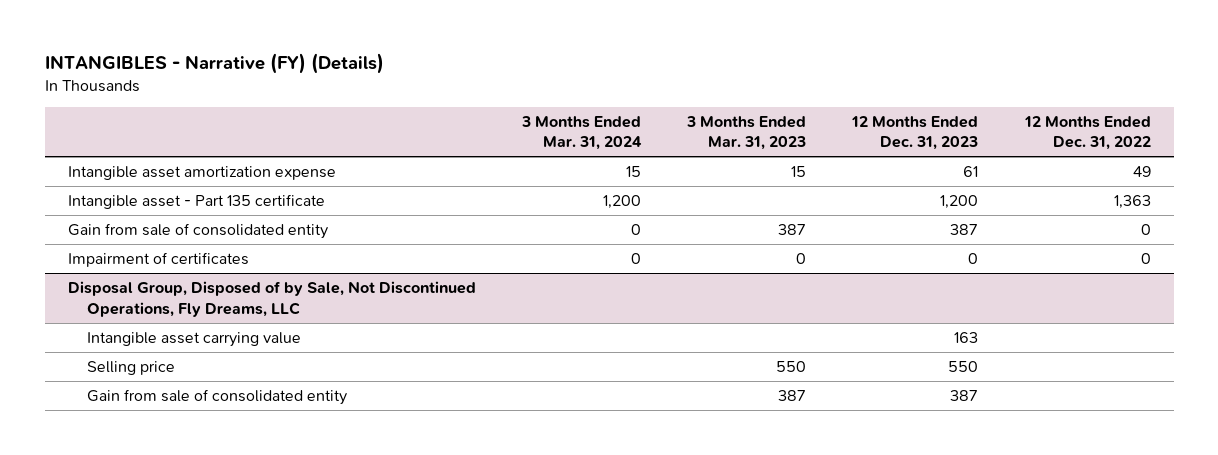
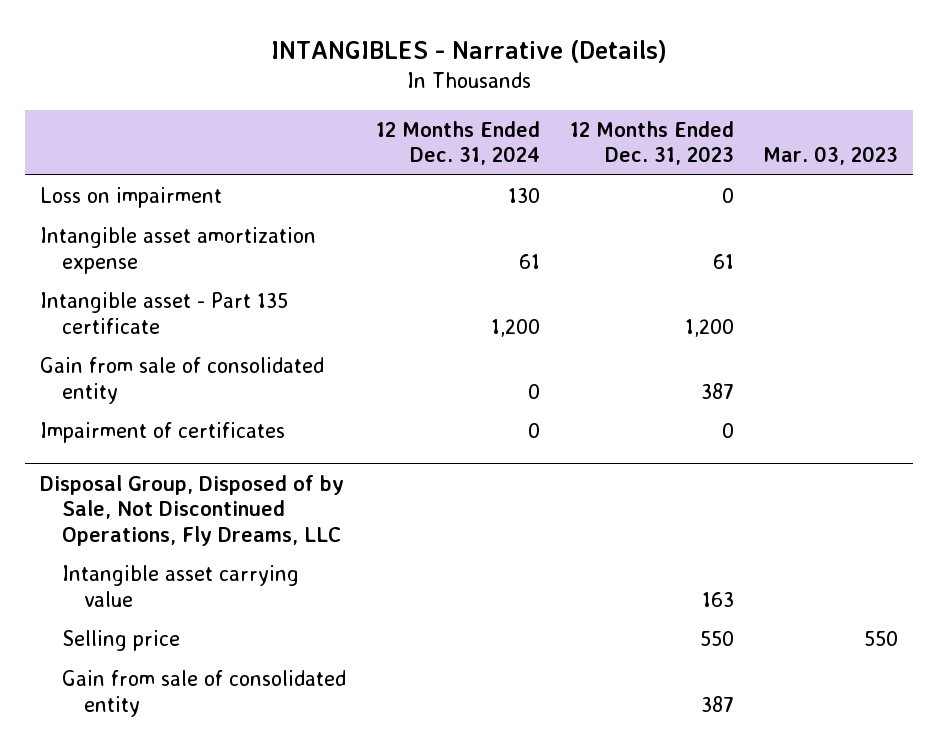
[44,53,384,75] INTANGIBLES - Narrative (FY) (Details) -> [271,39,668,63] INTANGIBLES - Narrative (Details)
[520,115,642,151] 3 Months Ended Mar. 31, 2024 -> none
[686,115,807,151] 3 Months Ended Mar. 31, 2023 -> none
[1023,115,1151,151] 12 Months Ended Dec. 31, 2022 -> none
none -> [375,120,540,166] 12 Months Ended Dec. 31, 2024
none -> [763,146,899,166] Mar. 03, 2023
none -> [39,187,222,209] Loss on impairment

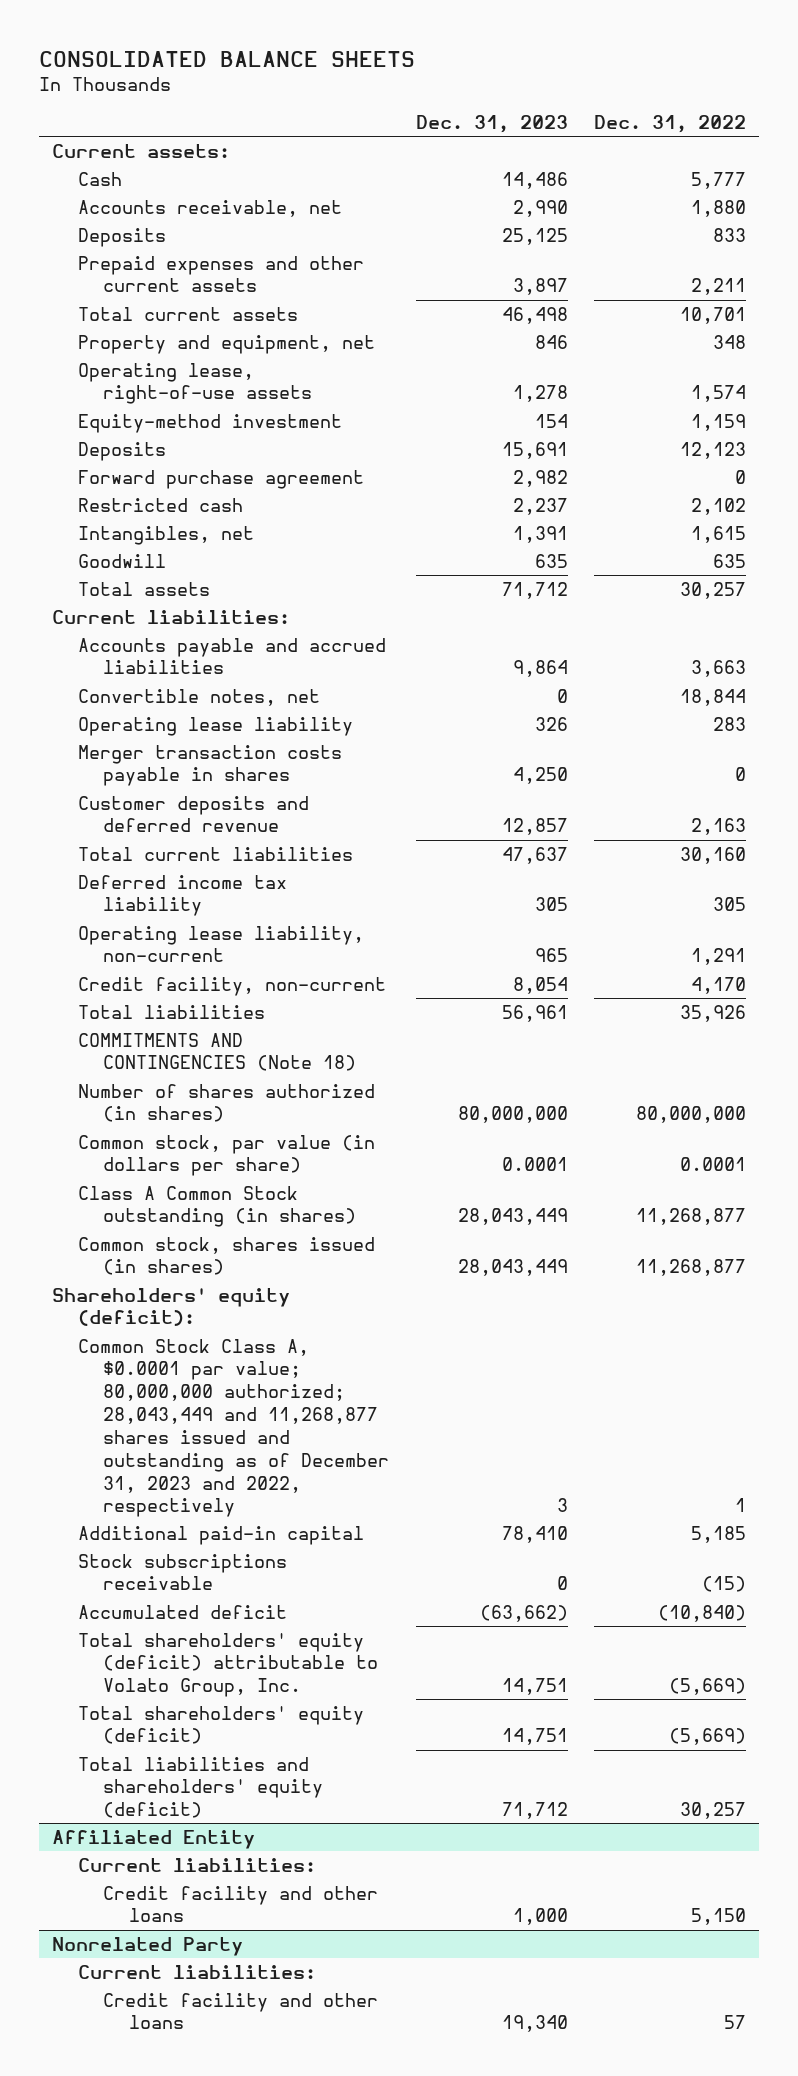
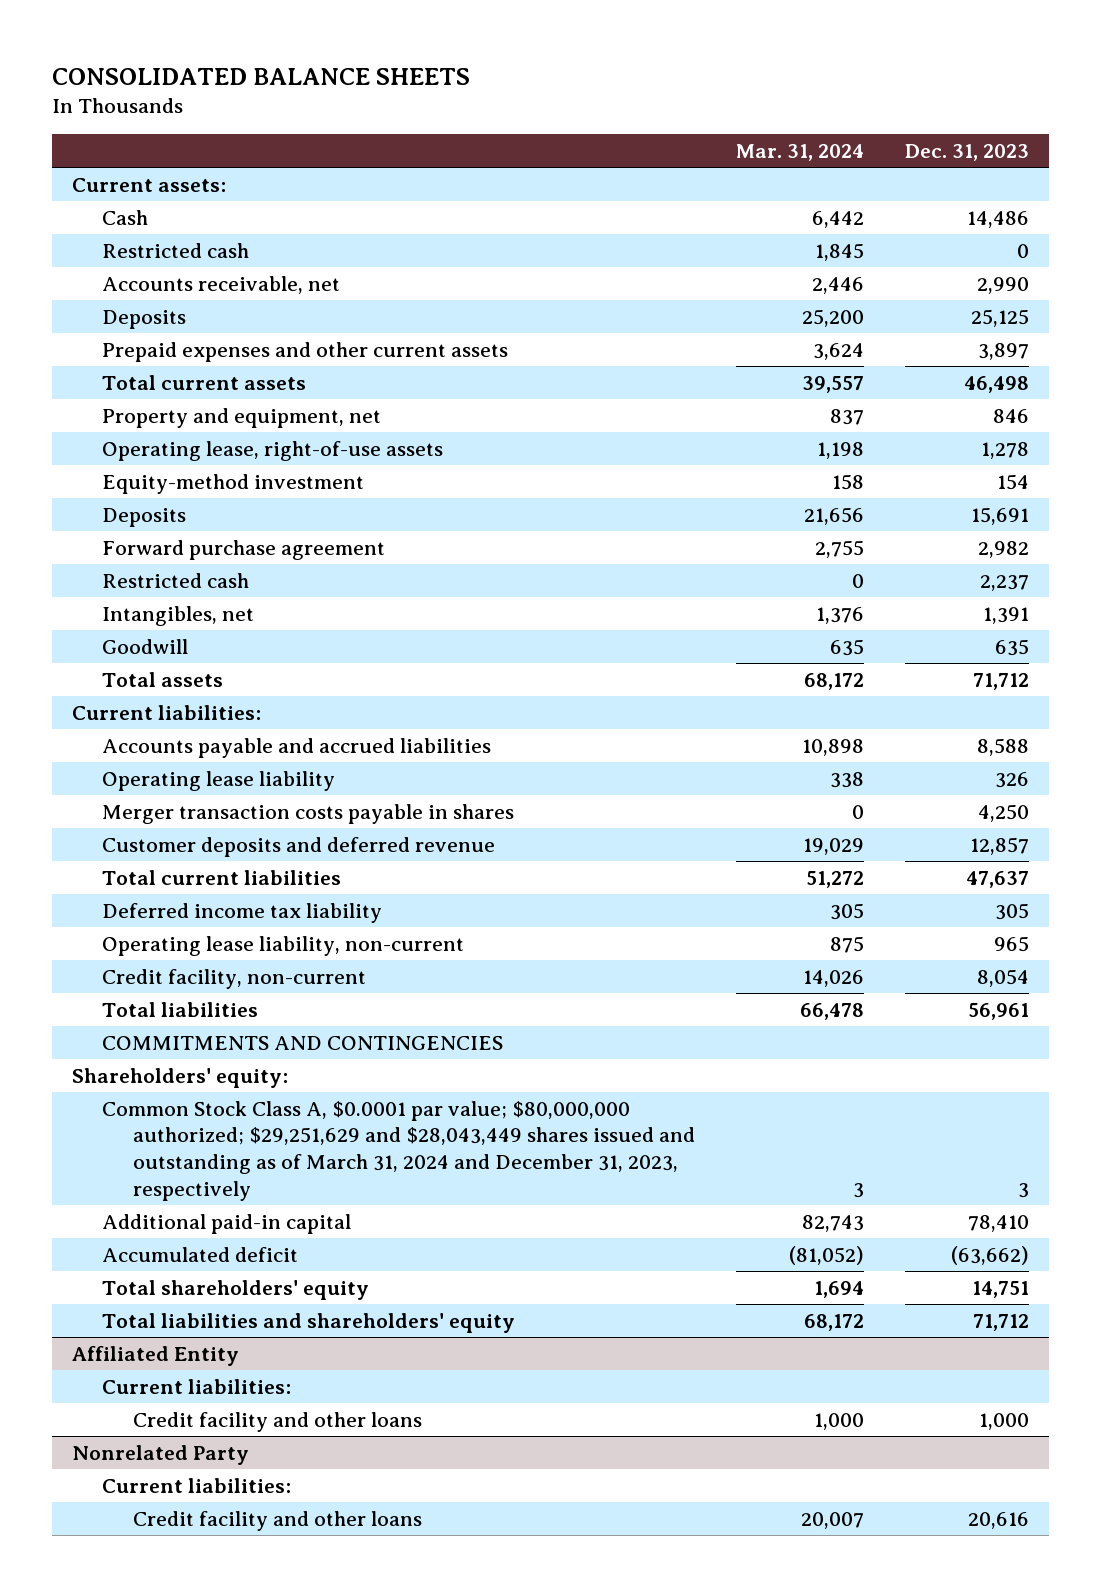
[593,115,746,134] Dec. 31, 2022 -> none
none -> [735,144,864,162] Mar. 31, 2024
none -> [102,242,250,258] Restricted cash
[77,688,320,706] Convertible notes, net -> none
[512,660,568,678] 9,864 -> [976,737,1029,756] 8,588
[77,1083,375,1123] Number of shares authorized (in shares) -> none
[77,1134,375,1177] Common stock, par value (in dollars per share) -> none
[77,1185,357,1228] Class A Common Stock outstanding (in shares) -> none
[77,1236,375,1276] Common stock, shares issued (in shares) -> none
[77,1032,357,1072] COMMITMENTS AND CONTINGENCIES (Note 18) -> [102,1035,504,1050] COMMITMENTS AND CONTINGENCIES
[51,1287,290,1327] Shareholders' equity (deficit): -> [72,1067,289,1088] Shareholders' equity:
[77,1338,390,1518] Common Stock Class A, $0.0001 par value; 80,000,000 authorized; 28,043,449 and 11,268,877 shares issued and outstanding as of December 31, 2023 and 2022, respectively -> [102,1100,695,1201] Common Stock Class A, $0.0001 par value; $80,000,000 authorized; $29,251,629 and $28,043,449 shares issued and outstanding as of March 31, 2024 and December 31, 2023, respectively
[77,1553,287,1591] Stock subscriptions receivable -> none
[77,1705,364,1745] Total shareholders' equity (deficit) -> none
[77,1632,379,1698] Total shareholders' equity (deficit) attributable to Volato Group, Inc. -> [102,1279,370,1300] Total shareholders' equity
[77,1756,324,1819] Total liabilities and shareholders' equity (deficit) -> [102,1312,516,1333] Total liabilities and shareholders' equity
[501,2015,568,2033] 19,340 -> [967,1511,1029,1529] 20,616

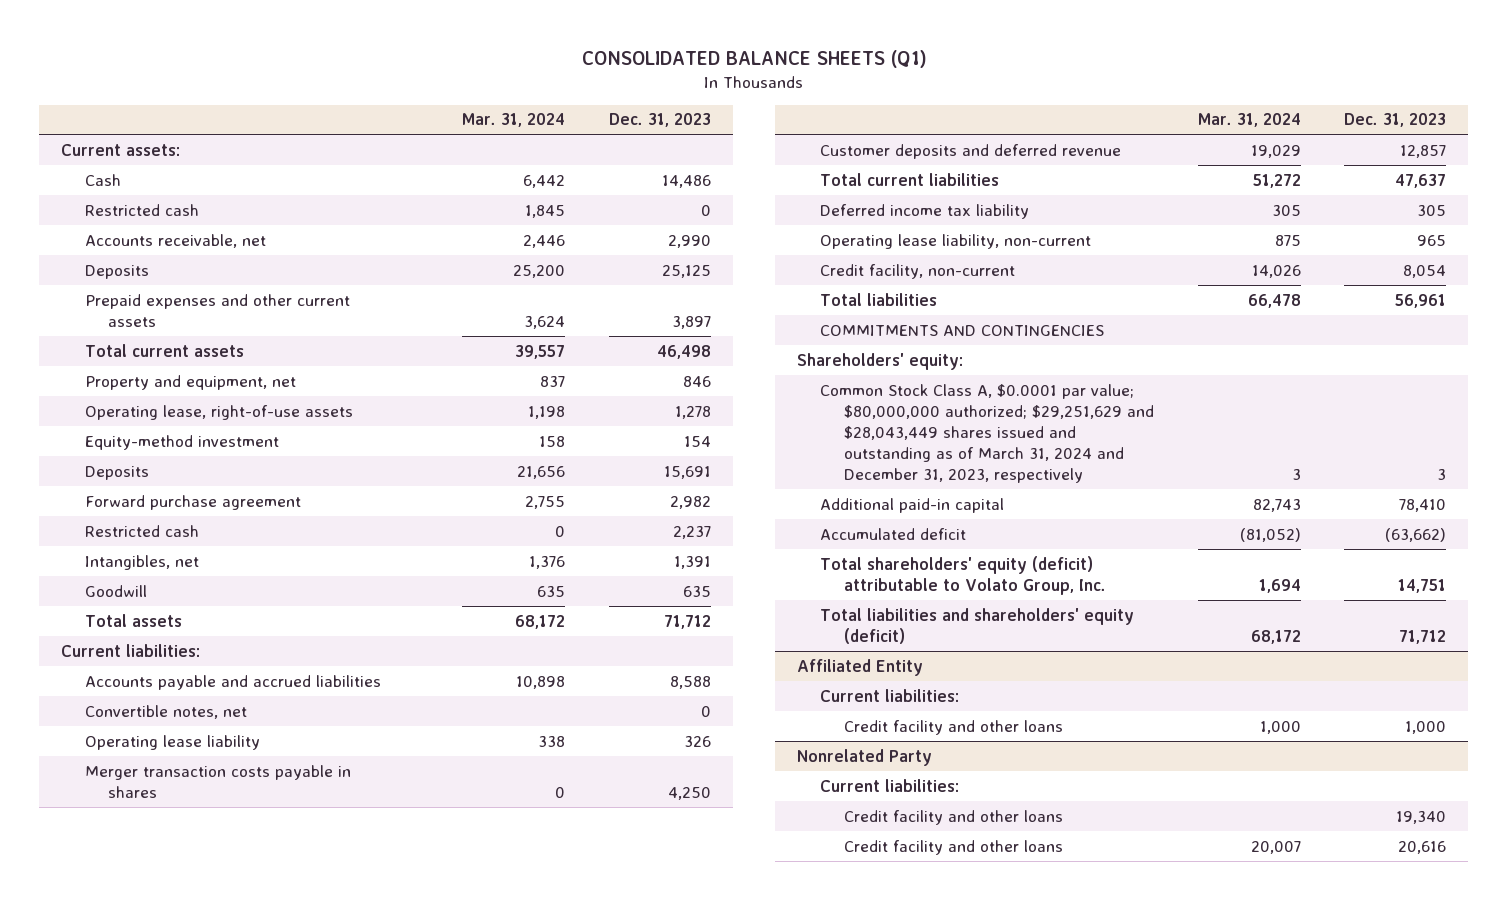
[51,67,470,85] CONSOLIDATED BALANCE SHEETS -> [581,50,927,69] CONSOLIDATED BALANCE SHEETS (Q1)
none -> [84,704,247,719] Convertible notes, net
[102,1279,370,1300] Total shareholders' equity -> [820,555,1106,595] Total shareholders' equity (deficit) attributable to Volato Group, Inc.
[102,1312,516,1333] Total liabilities and shareholders' equity -> [820,607,1135,644] Total liabilities and shareholders' equity (deficit)
none -> [843,809,1063,825] Credit facility and other loans

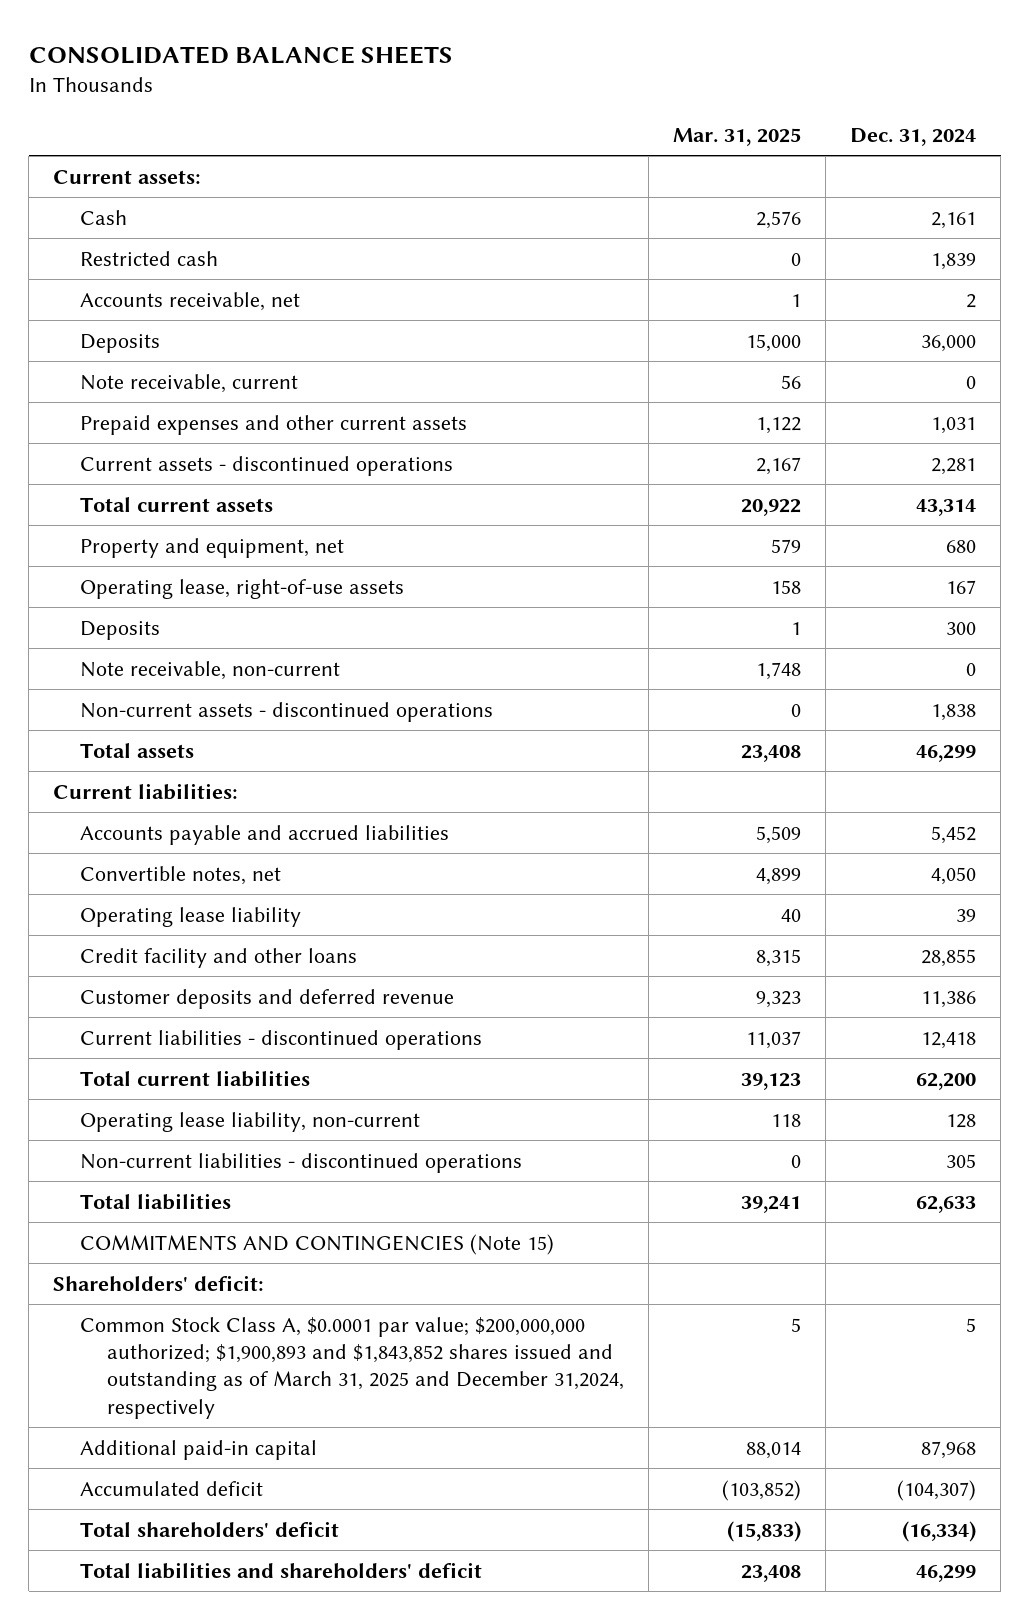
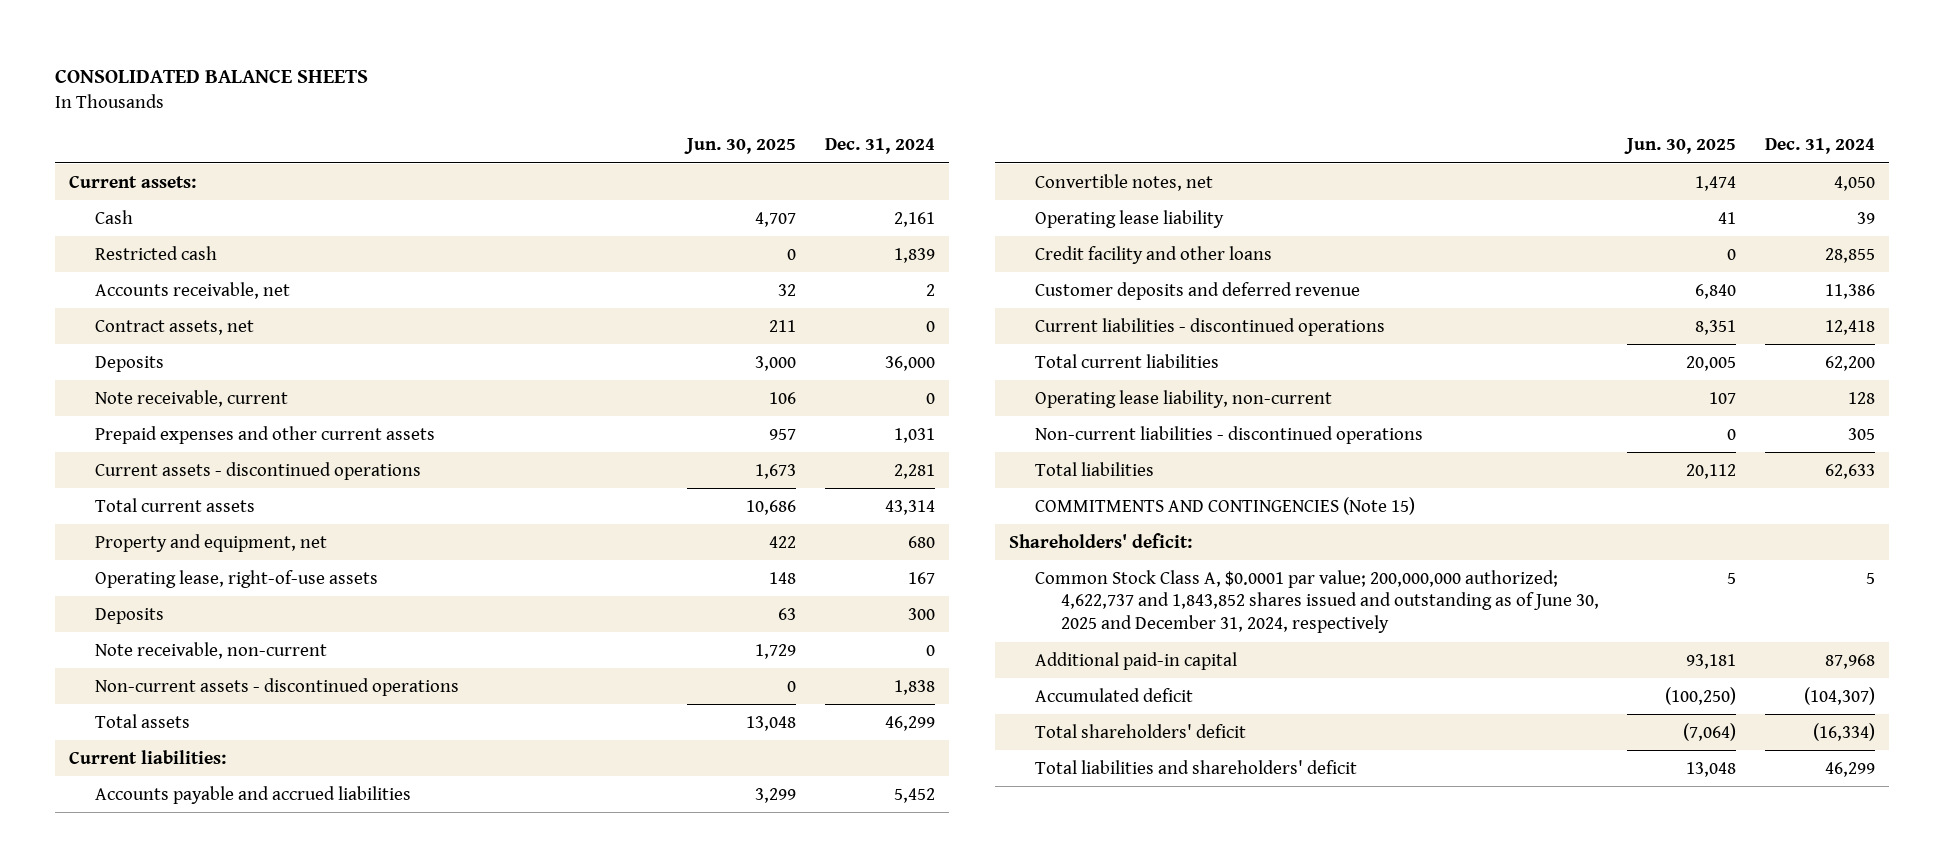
[673,127,802,146] Mar. 31, 2025 -> none
none -> [684,137,797,154] Jun. 30, 2025
none -> [94,319,254,335] Contract assets, net
[80,1316,625,1419] Common Stock Class A, $0.0001 par value; $200,000,000 authorized; $1,900,893 and $1,843,852 shares issued and outstanding as of March 31, 2025 and December 31,2024, respectively -> [1034,569,1599,634] Common Stock Class A, $0.0001 par value; 200,000,000 authorized; 4,622,737 and 1,843,852 shares issued and outstanding as of June 30, 2025 and December 31, 2024, respectively

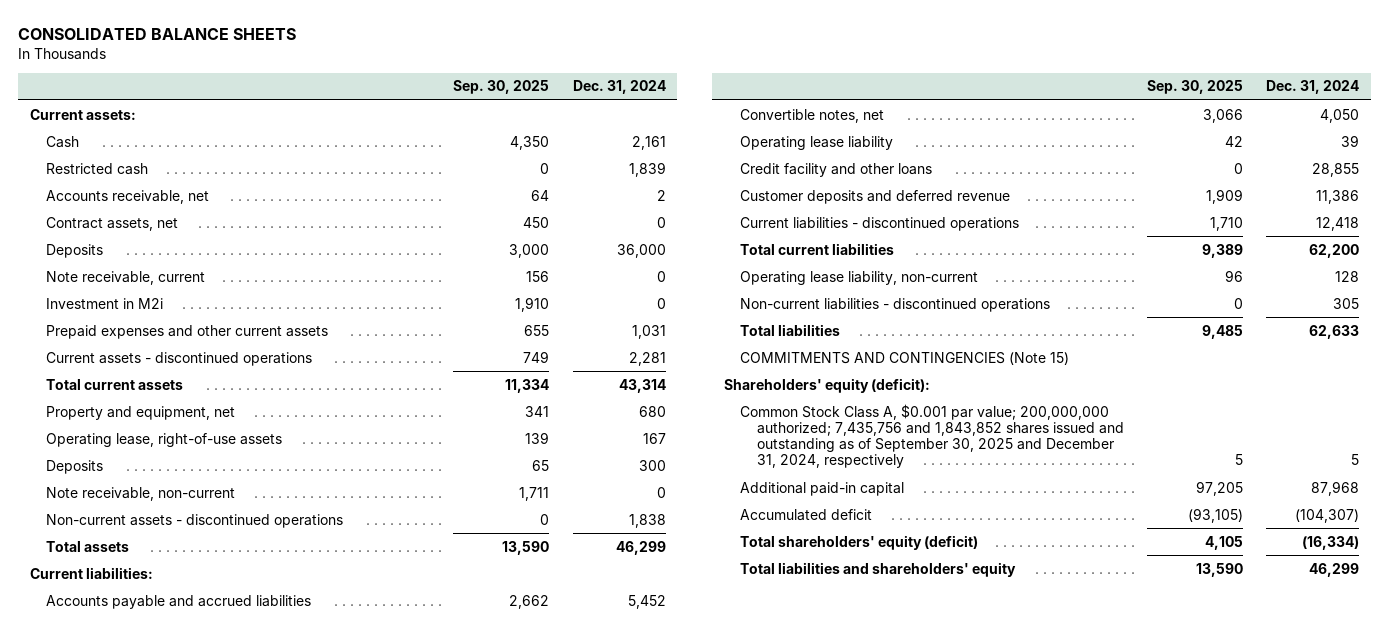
[684,137,797,154] Jun. 30, 2025 -> none
none -> [453,80,550,95] Sep. 30, 2025
none -> [46,297,164,309] Investment in M2i
[1008,532,1192,548] Shareholders' deficit: -> [723,377,930,393] Shareholders' equity (deficit):
[1034,569,1599,634] Common Stock Class A, $0.0001 par value; 200,000,000 authorized; 4,622,737 and 1,843,852 shares issued and outstanding as of June 30, 2025 and December 31, 2024, respectively -> [740,403,1124,469] Common Stock Class A, $0.001 par value; 200,000,000 authorized; 7,435,756 and 1,843,852 shares issued and outstanding as of September 30, 2025 and December 31, 2024, respectively
[1034,723,1246,738] Total shareholders' deficit -> [740,534,979,550] Total shareholders' equity (deficit)
[1034,759,1357,774] Total liabilities and shareholders' deficit -> [740,561,1017,577] Total liabilities and shareholders' equity

